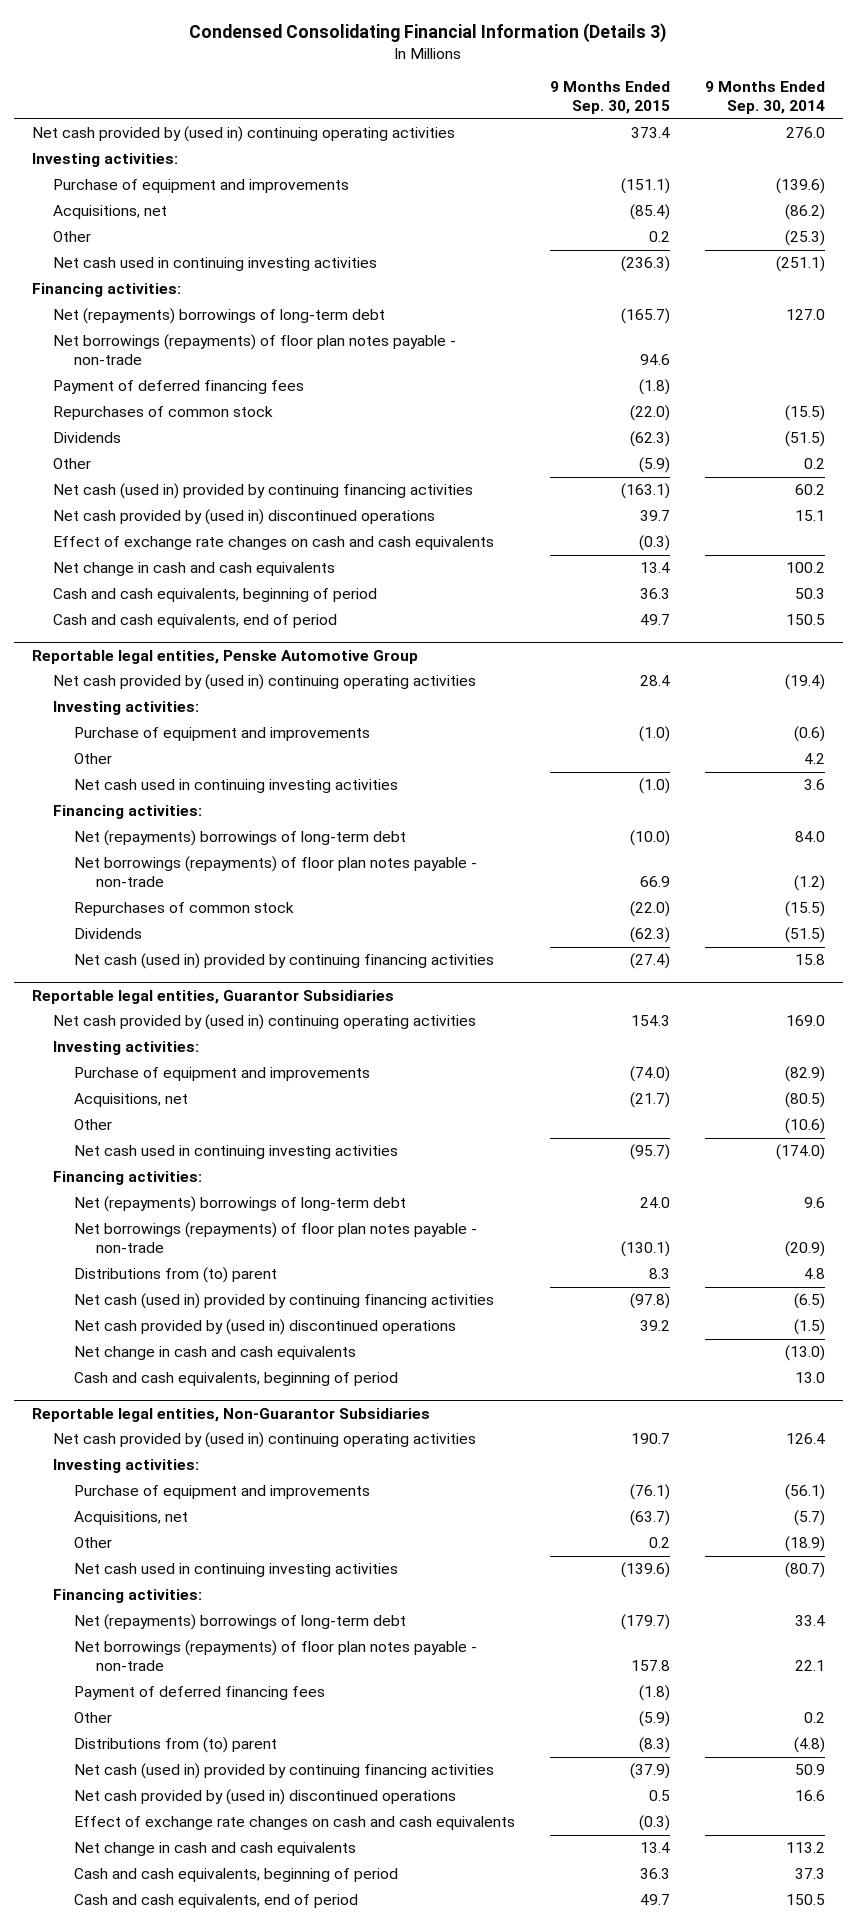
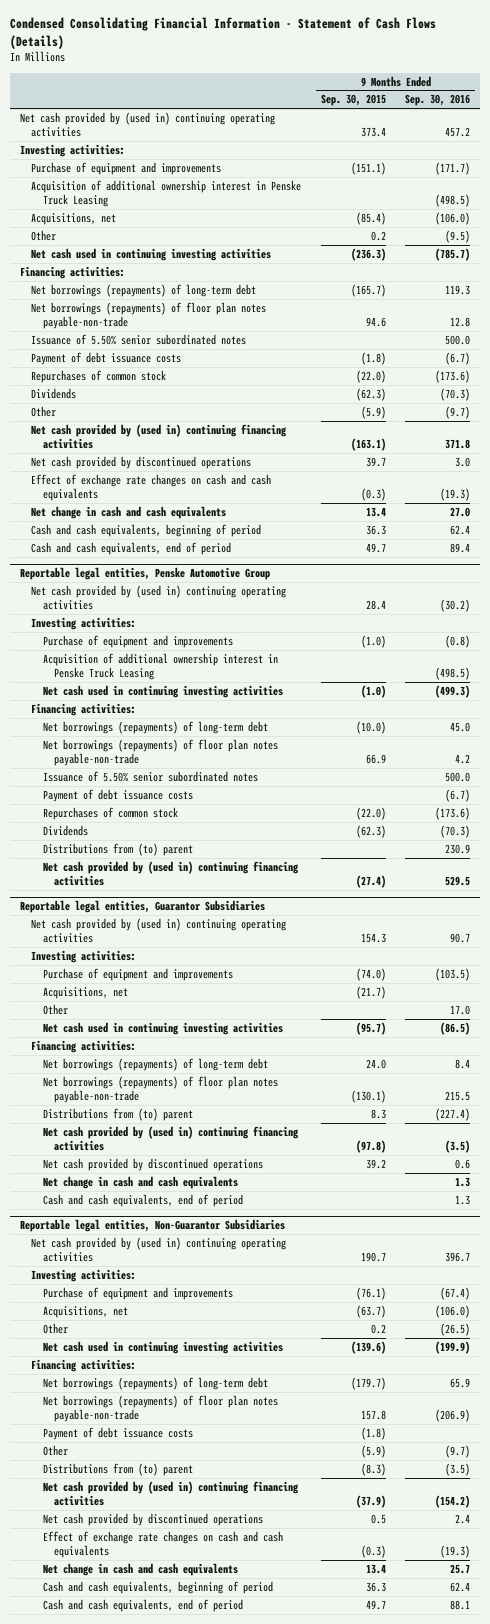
[189,22,667,43] Condensed Consolidating Financial Information (Details 3) -> [9,16,436,49] Condensed Consolidating Financial Information - Statement of Cash Flows (Details)
[705,81,826,115] 9 Months Ended Sep. 30, 2014 -> none
none -> [405,94,471,107] Sep. 30, 2016
none -> [31,179,302,208] Acquisition of additional ownership interest in Penske Truck Leasing
[53,308,386,325] Net (repayments) borrowings of long-term debt -> [31,283,257,297] Net borrowings (repayments) of long-term debt
[53,334,457,366] Net borrowings (repayments) of floor plan notes payable - non-trade -> [31,301,267,330] Net borrowings (repayments) of floor plan notes payable-non-trade
none -> [31,333,247,345] Issuance of 5.50% senior subordinated notes
[53,380,305,395] Payment of deferred financing fees -> [31,351,182,365] Payment of debt issuance costs
[53,483,474,500] Net cash (used in) provided by continuing financing activities -> [31,423,288,450] Net cash provided by (used in) continuing financing activities
[53,509,436,526] Net cash provided by (used in) discontinued operations -> [31,455,252,469] Net cash provided by discontinued operations
[74,753,113,765] Other -> none
none -> [42,652,278,681] Acquisition of additional ownership interest in Penske Truck Leasing
[74,830,407,847] Net (repayments) borrowings of long-term debt -> [42,720,268,734] Net borrowings (repayments) of long-term debt
[74,856,478,888] Net borrowings (repayments) of floor plan notes payable - non-trade -> [42,738,278,767] Net borrowings (repayments) of floor plan notes payable-non-trade
none -> [42,770,258,782] Issuance of 5.50% senior subordinated notes
none -> [42,788,193,802] Payment of debt issuance costs
none -> [42,842,193,856] Distributions from (to) parent
[74,953,495,970] Net cash (used in) provided by continuing financing activities -> [42,860,299,887] Net cash provided by (used in) continuing financing activities
[74,1196,407,1213] Net (repayments) borrowings of long-term debt -> [42,1057,268,1071] Net borrowings (repayments) of long-term debt
[74,1222,478,1254] Net borrowings (repayments) of floor plan notes payable - non-trade -> [42,1075,278,1104] Net borrowings (repayments) of floor plan notes payable-non-trade
[74,1293,495,1310] Net cash (used in) provided by continuing financing activities -> [42,1125,299,1152] Net cash provided by (used in) continuing financing activities
[74,1319,457,1336] Net cash provided by (used in) discontinued operations -> [42,1157,263,1171] Net cash provided by discontinued operations
[74,1372,399,1387] Cash and cash equivalents, beginning of period -> [42,1193,243,1207] Cash and cash equivalents, end of period
[74,1614,407,1631] Net (repayments) borrowings of long-term debt -> [42,1376,268,1390] Net borrowings (repayments) of long-term debt
[74,1640,478,1672] Net borrowings (repayments) of floor plan notes payable - non-trade -> [42,1394,278,1423] Net borrowings (repayments) of floor plan notes payable-non-trade
[74,1686,326,1701] Payment of deferred financing fees -> [42,1426,193,1440] Payment of debt issuance costs
[74,1763,495,1780] Net cash (used in) provided by continuing financing activities -> [42,1480,299,1507] Net cash provided by (used in) continuing financing activities
[74,1789,457,1806] Net cash provided by (used in) discontinued operations -> [42,1512,263,1526] Net cash provided by discontinued operations

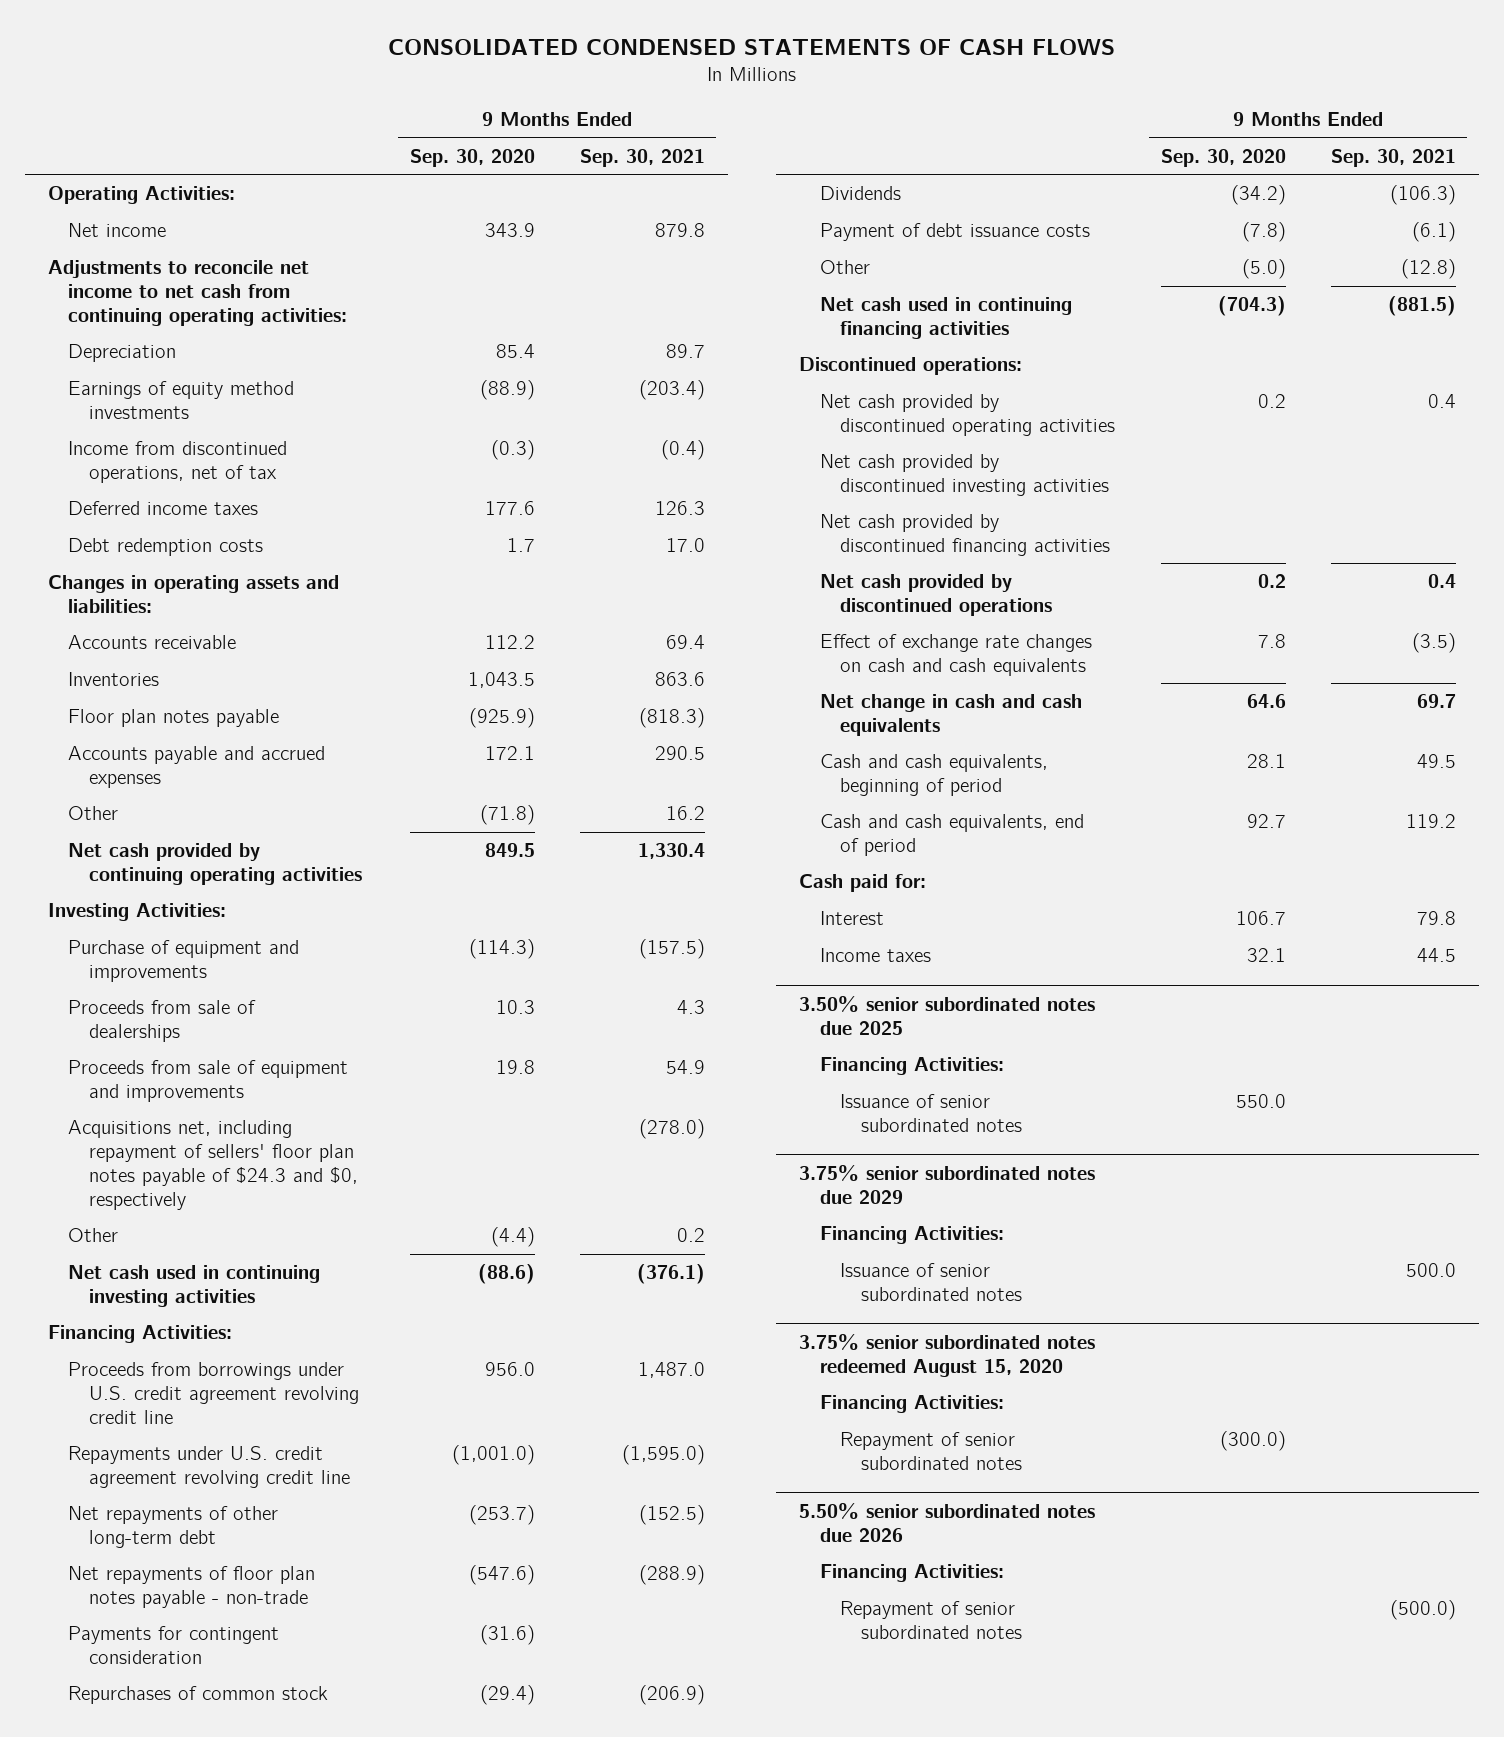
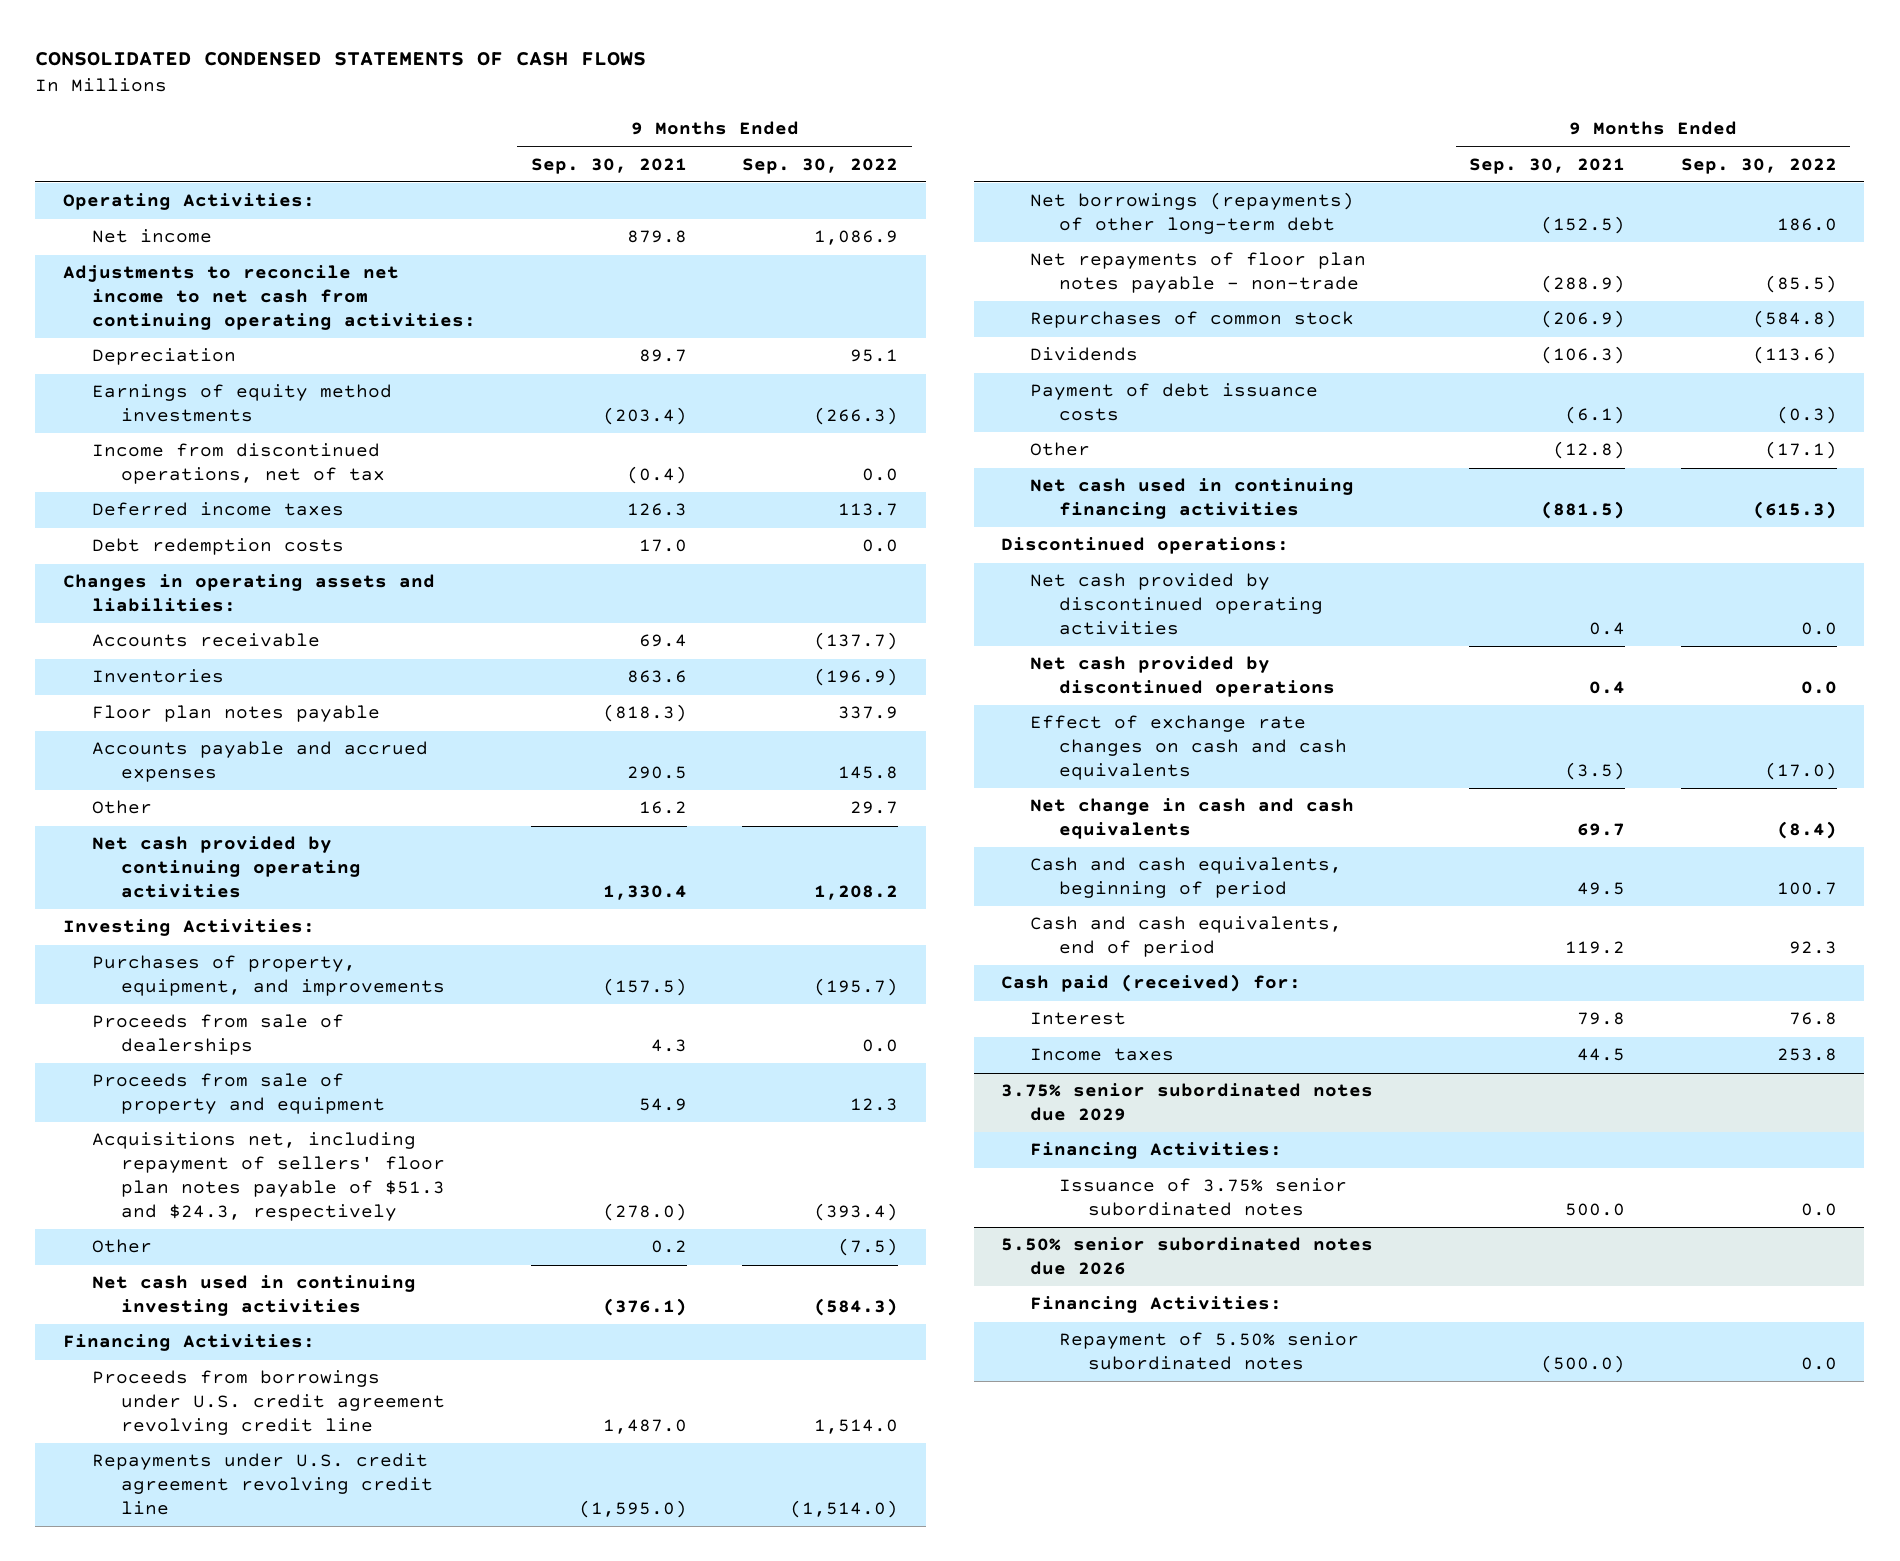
[409,148,535,167] Sep. 30, 2020 -> none
none -> [742,157,899,174] Sep. 30, 2022
[68,940,300,982] Purchase of equipment and improvements -> [91,955,445,997] Purchases of property, equipment, and improvements
[68,1060,349,1102] Proceeds from sale of equipment and improvements -> [91,1073,385,1115] Proceeds from sale of property and equipment
[68,1120,359,1210] Acquisitions net, including repayment of sellers' floor plan notes payable of $24.3 and $0, respectively -> [91,1132,445,1221] Acquisitions net, including repayment of sellers' floor plan notes payable of $51.3 and $24.3, respectively
[68,1506,279,1548] Net repayments of other long-term debt -> [1030,192,1355,235] Net borrowings (repayments) of other long-term debt
[68,1626,280,1664] Payments for contingent consideration -> none
[819,454,1110,496] Net cash provided by discontinued investing activities -> none
[819,514,1111,556] Net cash provided by discontinued financing activities -> none
[798,874,926,893] Cash paid for: -> [1001,974,1302,993] Cash paid (received) for:
[798,995,1095,1035] 3.50% senior subordinated notes due 2025 -> none
[819,1057,1004,1076] Financing Activities: -> none
[840,1094,1023,1132] Issuance of senior subordinated notes -> none
[798,1333,1095,1377] 3.75% senior subordinated notes redeemed August 15, 2020 -> none
[819,1395,1004,1414] Financing Activities: -> none
[840,1432,1023,1470] Repayment of senior subordinated notes -> none
[840,1263,1023,1301] Issuance of senior subordinated notes -> [1059,1178,1348,1217] Issuance of 3.75% senior subordinated notes
[840,1601,1023,1639] Repayment of senior subordinated notes -> [1059,1332,1360,1371] Repayment of 5.50% senior subordinated notes

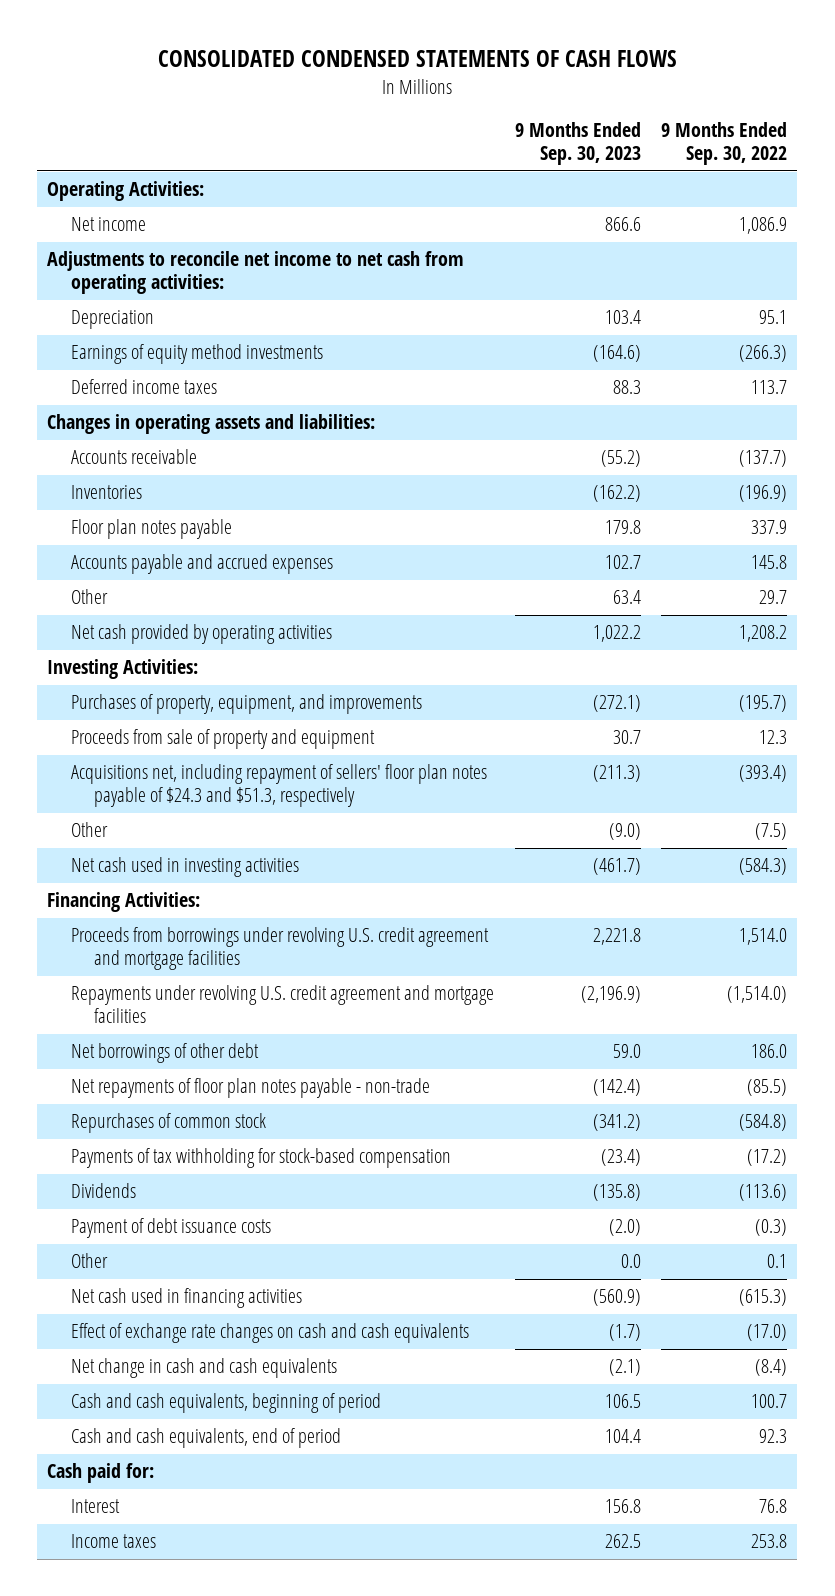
[531,157,688,174] Sep. 30, 2021 -> none
none -> [514,122,641,166] 9 Months Ended Sep. 30, 2023
[63,265,476,330] Adjustments to reconcile net income to net cash from continuing operating activities: -> [47,251,465,295] Adjustments to reconcile net income to net cash from operating activities:
[91,443,385,485] Income from discontinued operations, net of tax -> none
[91,538,344,556] Debt redemption costs -> none
[91,836,361,898] Net cash provided by continuing operating activities -> [70,624,332,645] Net cash provided by operating activities
[91,1014,344,1056] Proceeds from sale of dealerships -> none
[91,1132,445,1221] Acquisitions net, including repayment of sellers' floor plan notes payable of $51.3 and $24.3, respectively -> [70,764,487,808] Acquisitions net, including repayment of sellers' floor plan notes payable of $24.3 and $51.3, respectively
[91,1275,416,1317] Net cash used in continuing investing activities -> [70,857,299,878] Net cash used in investing activities
[91,1370,445,1435] Proceeds from borrowings under U.S. credit agreement revolving credit line -> [70,927,489,971] Proceeds from borrowings under revolving U.S. credit agreement and mortgage facilities
[91,1453,433,1515] Repayments under U.S. credit agreement revolving credit line -> [70,985,494,1024] Repayments under revolving U.S. credit agreement and mortgage facilities
[1030,192,1355,235] Net borrowings (repayments) of other long-term debt -> [70,1043,259,1064] Net borrowings of other debt
none -> [70,1148,451,1169] Payments of tax withholding for stock-based compensation
[1001,537,1290,555] Discontinued operations: -> none
[1030,573,1324,635] Net cash provided by discontinued operating activities -> none
[1030,656,1336,698] Net cash provided by discontinued operations -> none
[1764,441,1837,460] (17.1) -> [767,1254,788,1269] 0.1
[1030,478,1355,520] Net cash used in continuing financing activities -> [70,1288,302,1309] Net cash used in financing activities
[1001,974,1302,993] Cash paid (received) for: -> [47,1463,155,1484] Cash paid for:
[1001,1083,1374,1122] 3.75% senior subordinated notes due 2029 -> none
[1030,1142,1283,1160] Financing Activities: -> none
[1059,1178,1348,1217] Issuance of 3.75% senior subordinated notes -> none
[1001,1237,1374,1276] 5.50% senior subordinated notes due 2026 -> none
[1030,1296,1283,1314] Financing Activities: -> none
[1059,1332,1360,1371] Repayment of 5.50% senior subordinated notes -> none

